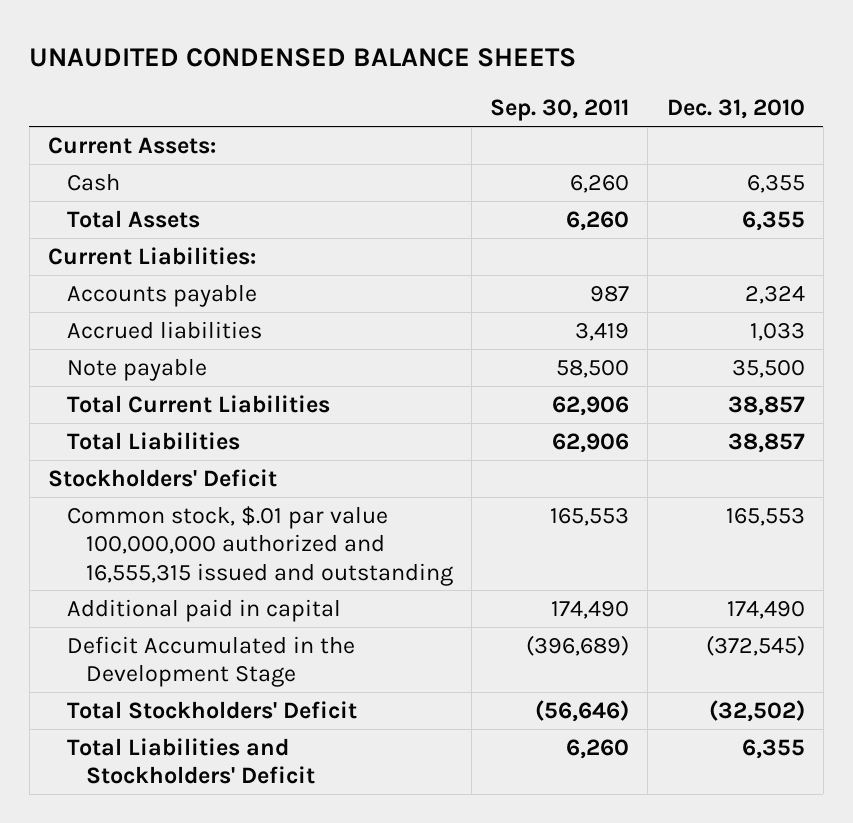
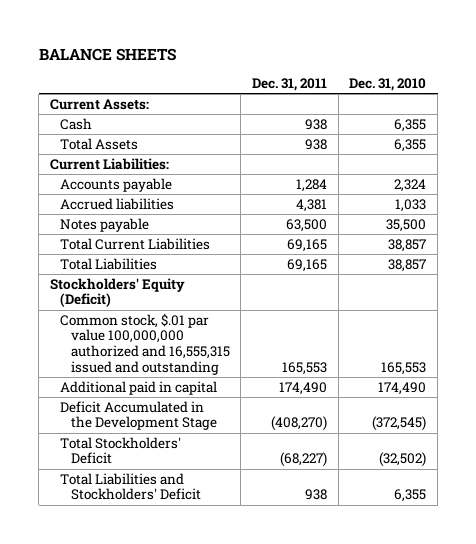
[29,47,577,67] UNAUDITED CONDENSED BALANCE SHEETS -> [38,47,176,61] BALANCE SHEETS
[490,99,630,122] Sep. 30, 2011 -> none
none -> [251,78,327,92] Dec. 31, 2011
[66,357,207,381] Note payable -> [60,217,150,232] Notes payable
[48,468,278,487] Stockholders' Deficit -> [49,277,185,308] Stockholders' Equity (Deficit)

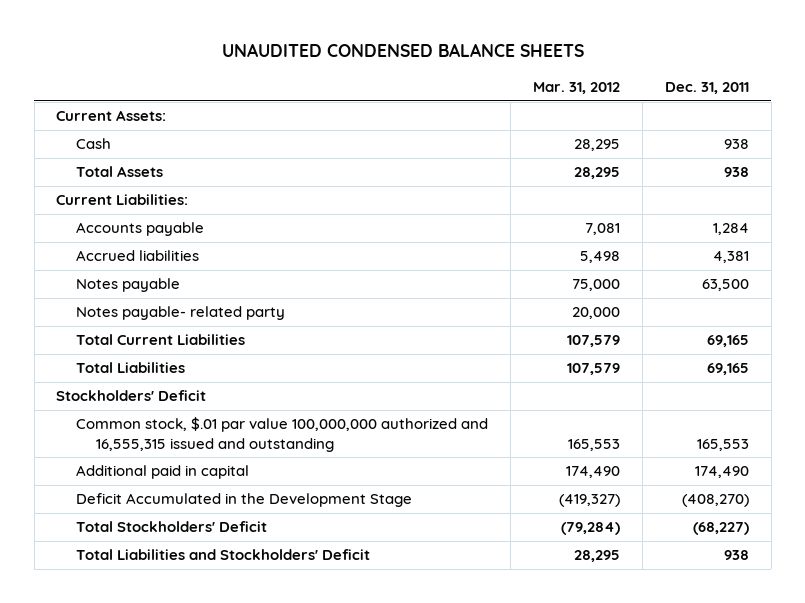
[38,47,176,61] BALANCE SHEETS -> [221,43,584,58] UNAUDITED CONDENSED BALANCE SHEETS
[349,78,427,92] Dec. 31, 2010 -> none
none -> [532,81,620,94] Mar. 31, 2012
none -> [76,306,286,321] Notes payable- related party
[49,277,185,308] Stockholders' Equity (Deficit) -> [56,390,207,402] Stockholders' Deficit

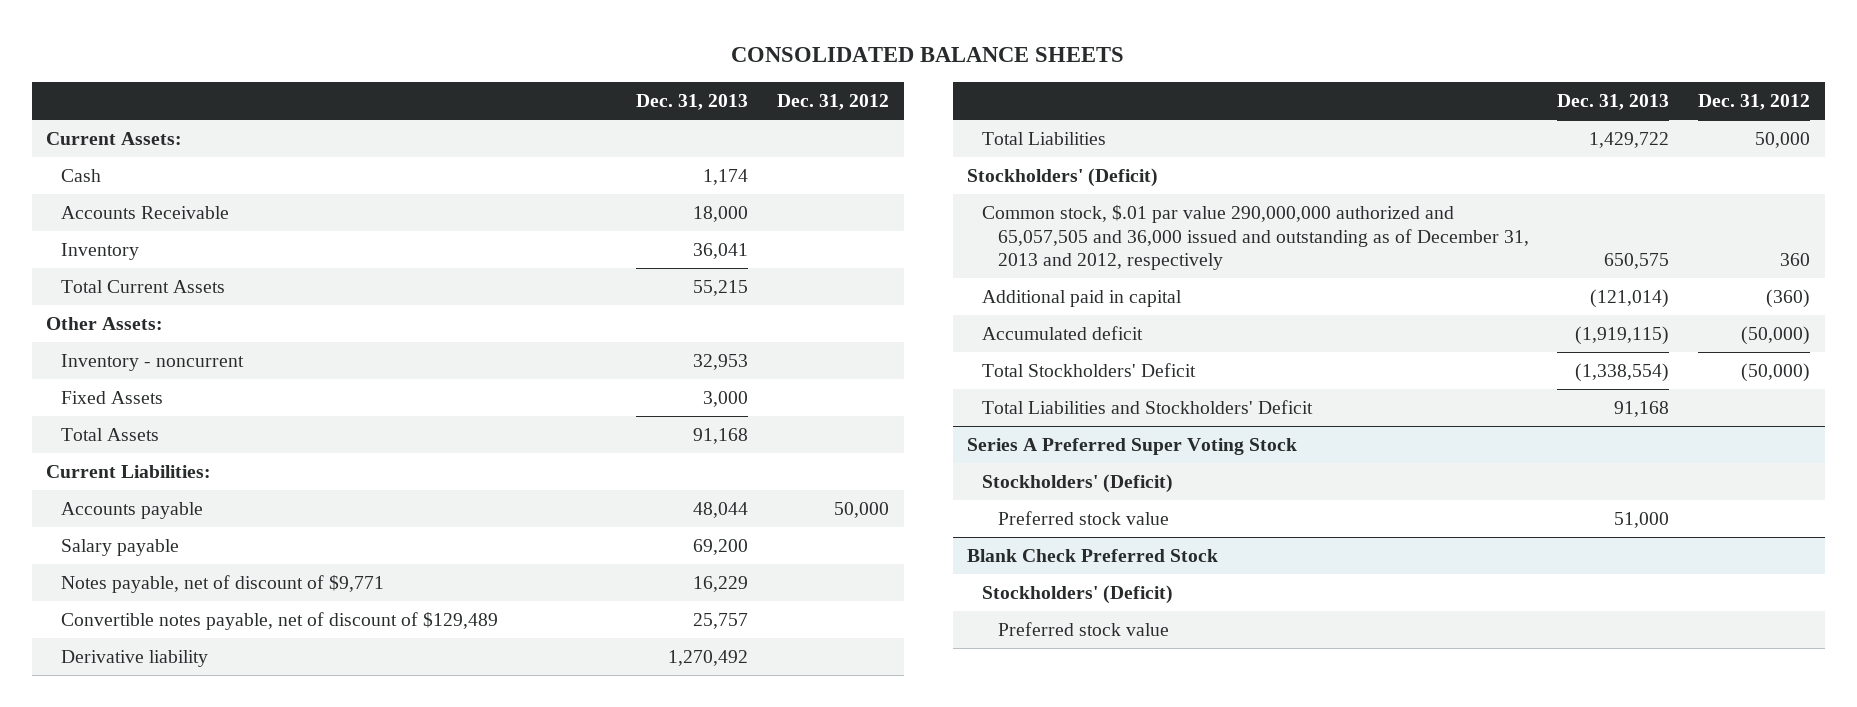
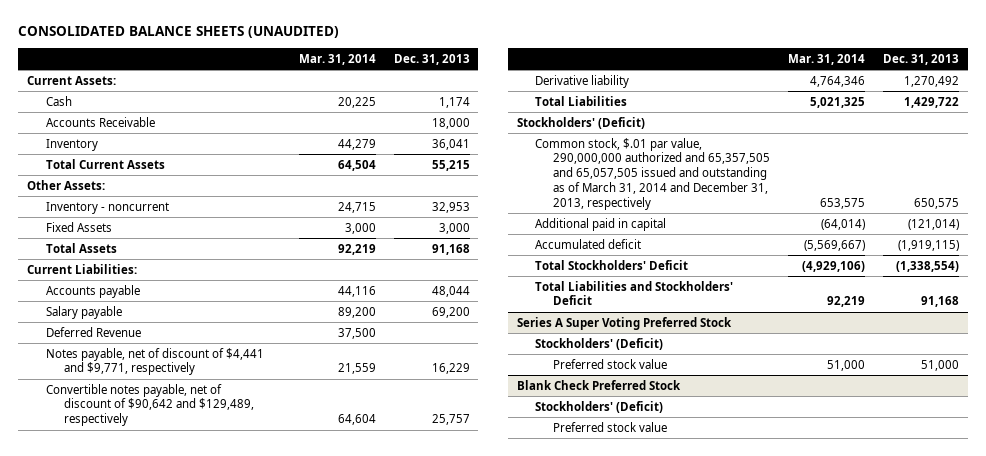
[731,47,1125,63] CONSOLIDATED BALANCE SHEETS -> [18,26,340,39] CONSOLIDATED BALANCE SHEETS (UNAUDITED)
[777,94,890,111] Dec. 31, 2012 -> none
none -> [298,53,376,65] Mar. 31, 2014
none -> [45,326,141,337] Deferred Revenue
[61,574,385,593] Notes payable, net of discount of $9,771 -> [45,347,264,376] Notes payable, net of discount of $4,441 and $9,771, respectively
[61,611,499,630] Convertible notes payable, net of discount of $129,489 -> [45,383,254,427] Convertible notes payable, net of discount of $90,642 and $129,489, respectively
[982,204,1529,271] Common stock, $.01 par value 290,000,000 authorized and 65,057,505 and 36,000 issued and outstanding as of December 31, 2013 and 2012, respectively -> [534,137,771,210] Common stock, $.01 par value, 290,000,000 authorized and 65,357,505 and 65,057,505 issued and outstanding as of March 31, 2014 and December 31, 2013, respectively
[967,437,1298,455] Series A Preferred Super Voting Stock -> [516,316,732,330] Series A Super Voting Preferred Stock

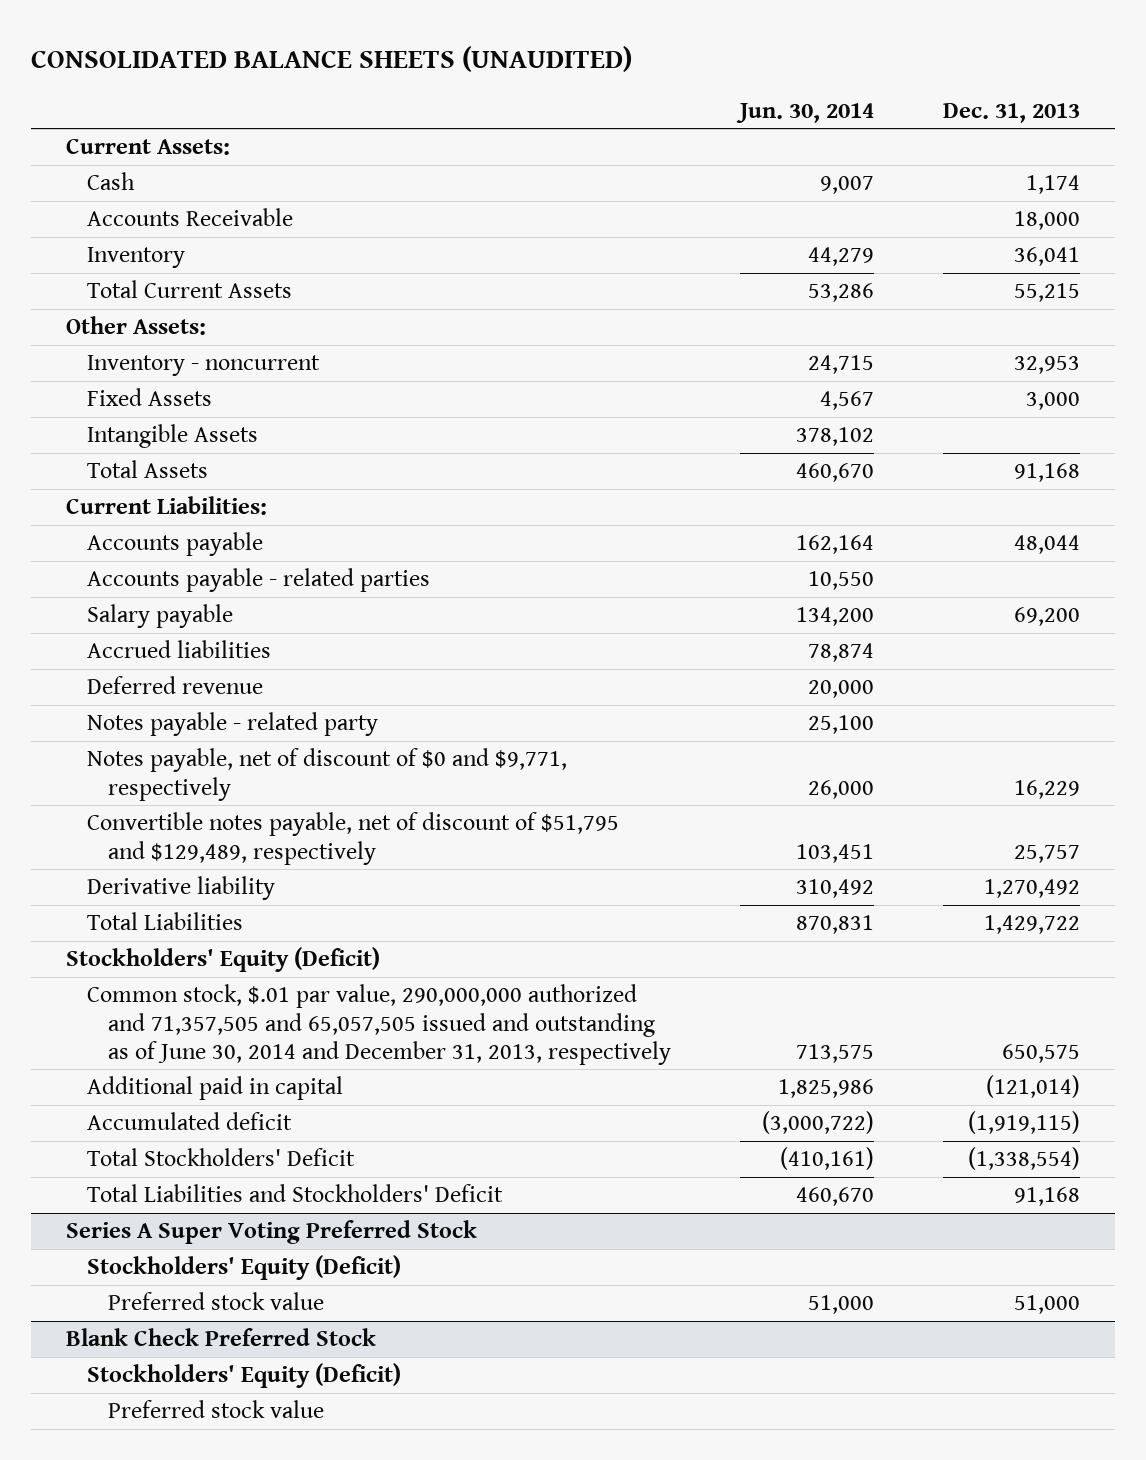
[298,53,376,65] Mar. 31, 2014 -> none
none -> [735,102,874,123] Jun. 30, 2014
none -> [86,424,258,449] Intangible Assets
none -> [86,568,430,593] Accounts payable - related parties
none -> [86,640,271,659] Accrued liabilities
[45,326,141,337] Deferred Revenue -> [86,676,263,695] Deferred revenue
none -> [86,712,378,737] Notes payable - related party
[45,347,264,376] Notes payable, net of discount of $4,441 and $9,771, respectively -> [86,748,567,801] Notes payable, net of discount of $0 and $9,771, respectively
[45,383,254,427] Convertible notes payable, net of discount of $90,642 and $129,489, respectively -> [86,812,619,865] Convertible notes payable, net of discount of $51,795 and $129,489, respectively
[516,116,645,129] Stockholders' (Deficit) -> [65,947,380,973] Stockholders' Equity (Deficit)
[534,137,771,210] Common stock, $.01 par value, 290,000,000 authorized and 65,357,505 and 65,057,505 issued and outstanding as of March 31, 2014 and December 31, 2013, respectively -> [86,984,671,1065] Common stock, $.01 par value, 290,000,000 authorized and 71,357,505 and 65,057,505 issued and outstanding as of June 30, 2014 and December 31, 2013, respectively
[534,337,663,350] Stockholders' (Deficit) -> [86,1255,401,1281] Stockholders' Equity (Deficit)
[534,400,663,413] Stockholders' (Deficit) -> [86,1363,401,1389] Stockholders' Equity (Deficit)

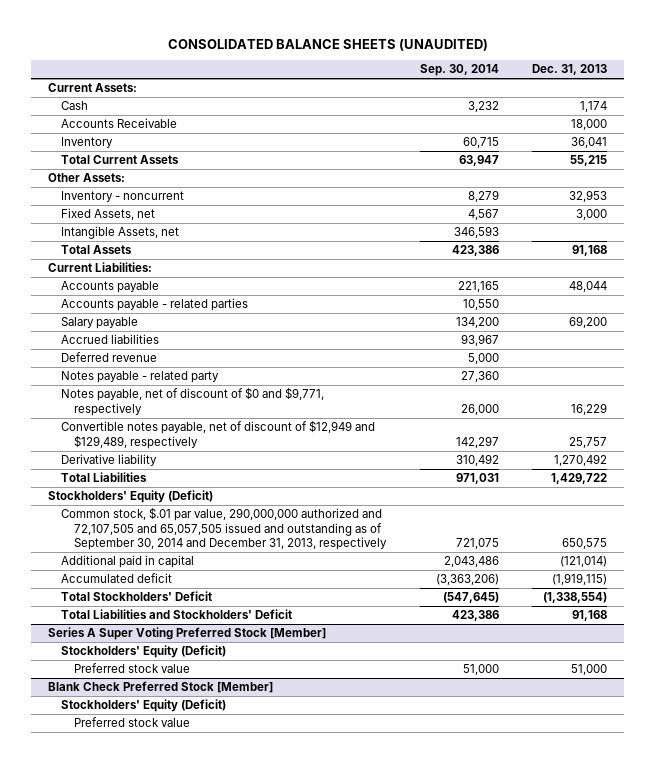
[735,102,874,123] Jun. 30, 2014 -> none
none -> [419,64,499,77] Sep. 30, 2014
[86,388,212,407] Fixed Assets -> [61,208,156,221] Fixed Assets, net
[86,424,258,449] Intangible Assets -> [61,226,180,240] Intangible Assets, net
[86,812,619,865] Convertible notes payable, net of discount of $51,795 and $129,489, respectively -> [61,420,376,449] Convertible notes payable, net of discount of $12,949 and $129,489, respectively
[86,984,671,1065] Common stock, $.01 par value, 290,000,000 authorized and 71,357,505 and 65,057,505 issued and outstanding as of June 30, 2014 and December 31, 2013, respectively -> [61,507,388,551] Common stock, $.01 par value, 290,000,000 authorized and 72,107,505 and 65,057,505 issued and outstanding as of September 30, 2014 and December 31, 2013, respectively
[65,1220,477,1245] Series A Super Voting Preferred Stock -> [47,627,326,641] Series A Super Voting Preferred Stock [Member]
[65,1328,376,1347] Blank Check Preferred Stock -> [47,681,273,694] Blank Check Preferred Stock [Member]

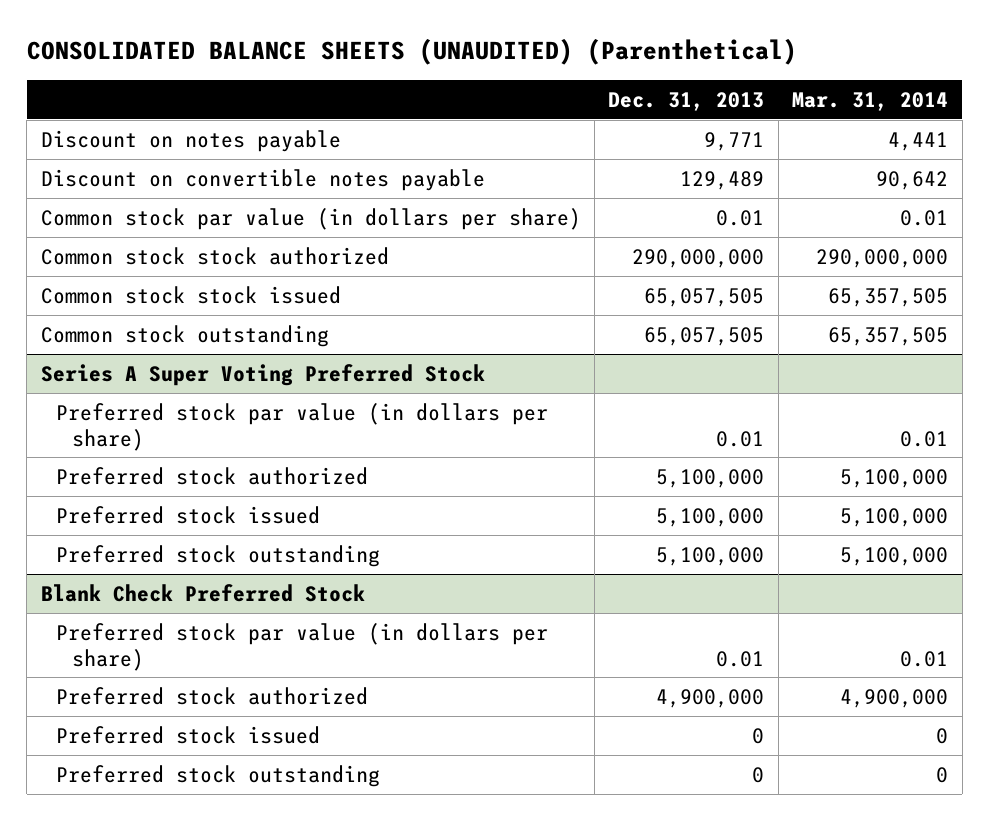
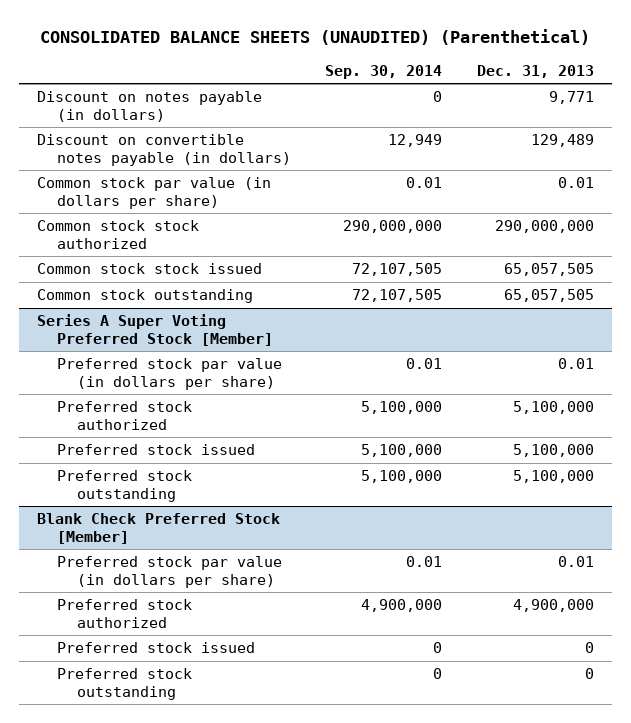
[792,92,949,112] Mar. 31, 2014 -> none
none -> [325,64,443,79] Sep. 30, 2014
[40,129,341,152] Discount on notes payable -> [36,91,262,122] Discount on notes payable (in dollars)
[40,168,485,191] Discount on convertible notes payable -> [36,134,291,166] Discount on convertible notes payable (in dollars)
[40,363,485,386] Series A Super Voting Preferred Stock -> [36,314,273,346] Series A Super Voting Preferred Stock [Member]
[40,583,365,602] Blank Check Preferred Stock -> [36,513,280,544] Blank Check Preferred Stock [Member]

